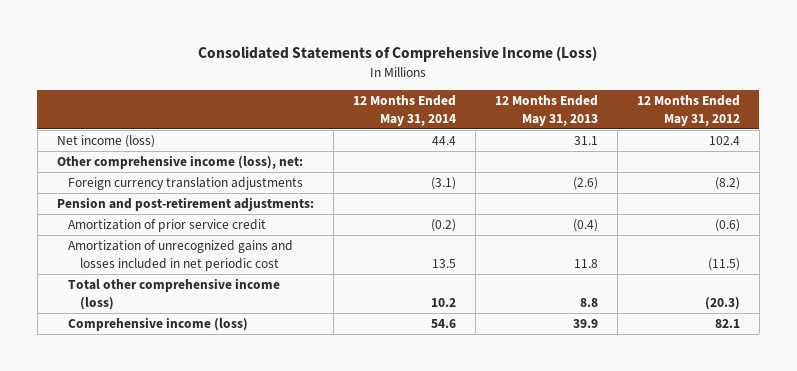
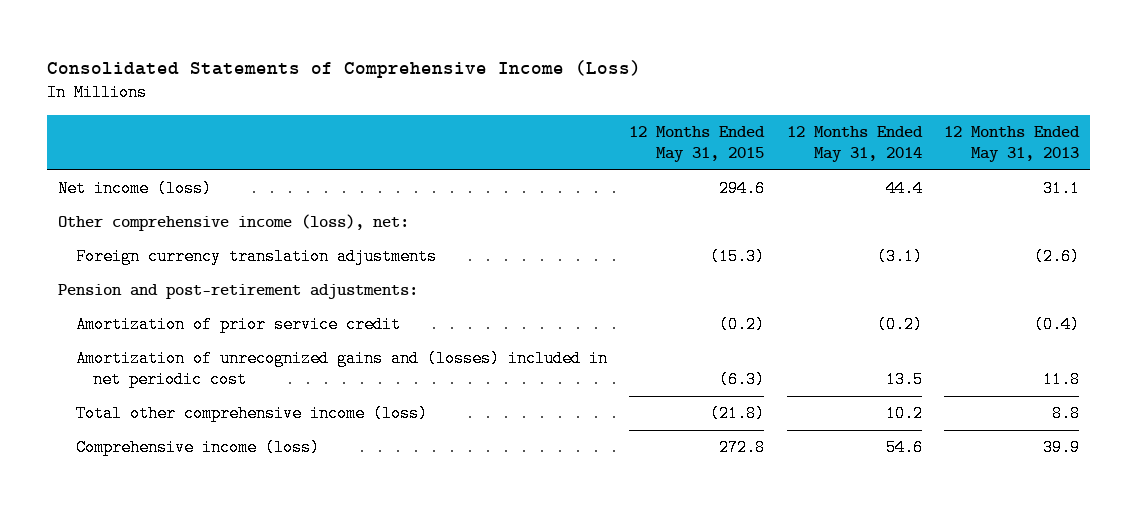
[636,95,740,126] 12 Months Ended May 31, 2012 -> none
none -> [629,125,766,163] 12 Months Ended May 31, 2015
[68,240,294,271] Amortization of unrecognized gains and losses included in net periodic cost -> [75,350,608,389] Amortization of unrecognized gains and (losses) included in net periodic cost

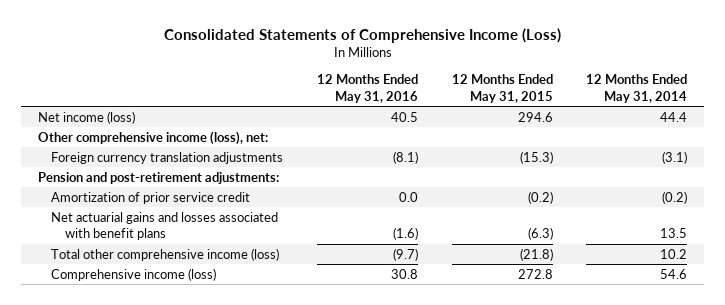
[944,125,1081,163] 12 Months Ended May 31, 2013 -> none
none -> [316,74,418,103] 12 Months Ended May 31, 2016
[75,350,608,389] Amortization of unrecognized gains and (losses) included in net periodic cost -> [51,211,279,240] Net actuarial gains and losses associated with benefit plans

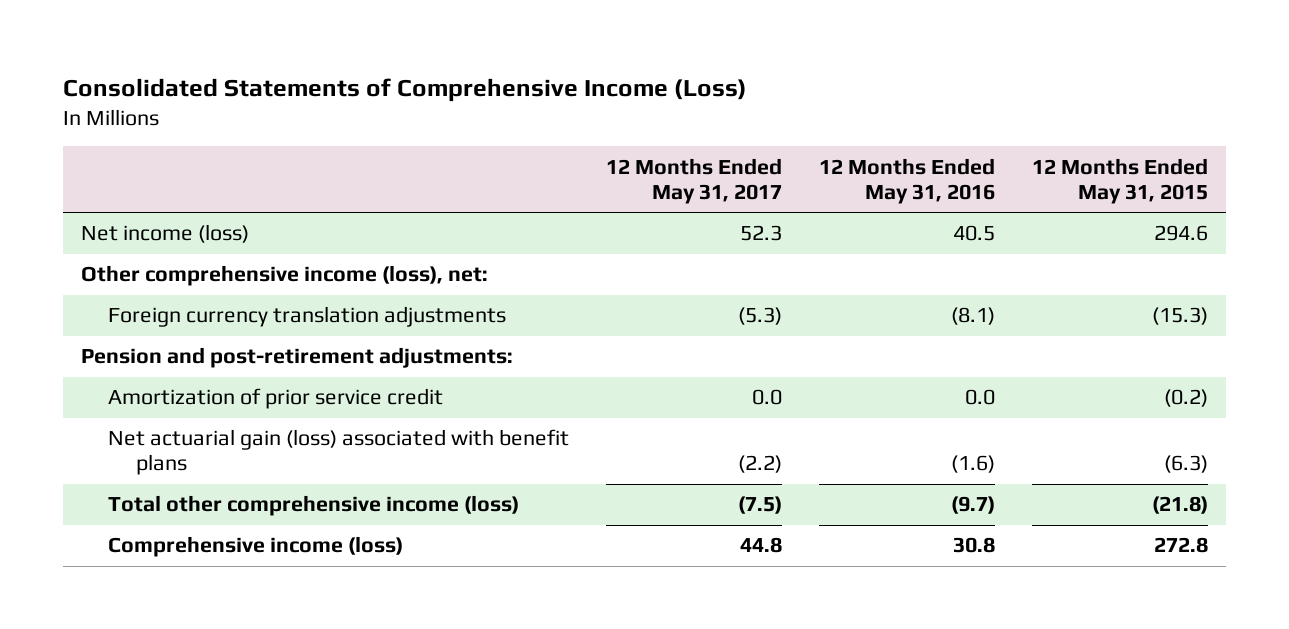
[586,74,688,103] 12 Months Ended May 31, 2014 -> none
none -> [606,157,783,204] 12 Months Ended May 31, 2017
[51,211,279,240] Net actuarial gains and losses associated with benefit plans -> [108,429,570,476] Net actuarial gain (loss) associated with benefit plans

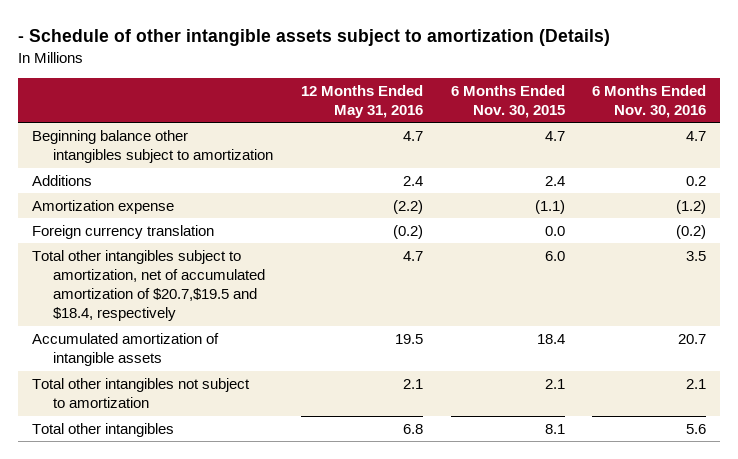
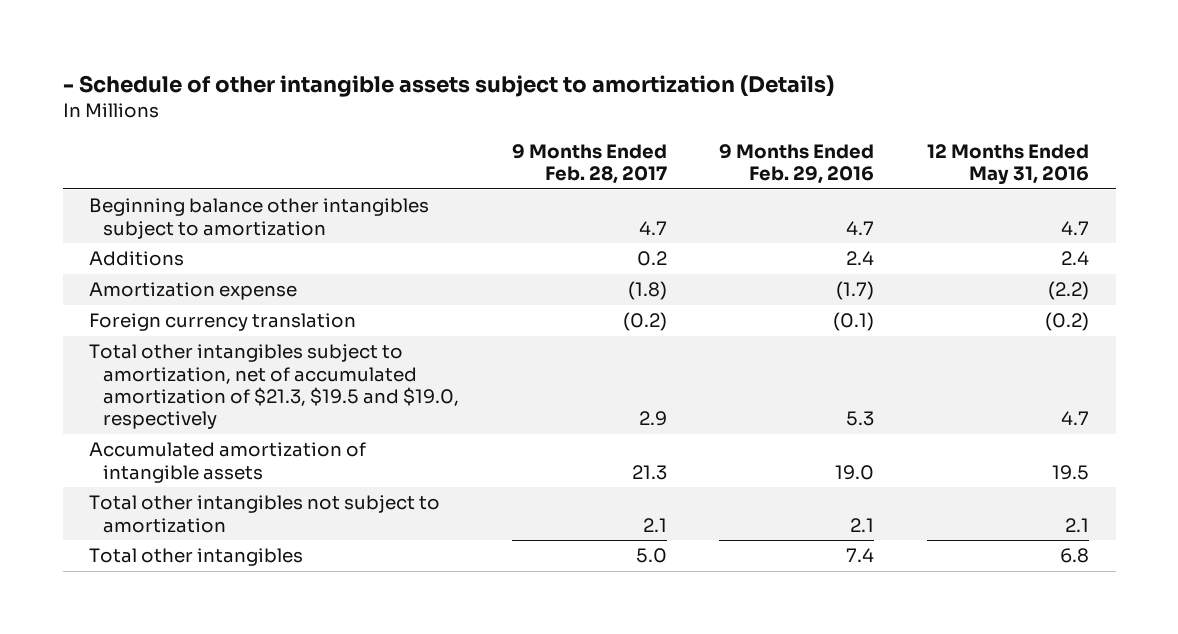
[450,84,565,118] 6 Months Ended Nov. 30, 2015 -> none
[592,84,707,118] 6 Months Ended Nov. 30, 2016 -> none
none -> [511,143,667,184] 9 Months Ended Feb. 28, 2017
none -> [719,143,875,184] 9 Months Ended Feb. 29, 2016
[32,250,266,322] Total other intangibles subject to amortization, net of accumulated amortization of $20.7,$19.5 and $18.4, respectively -> [89,344,459,430] Total other intangibles subject to amortization, net of accumulated amortization of $21.3, $19.5 and $19.0, respectively

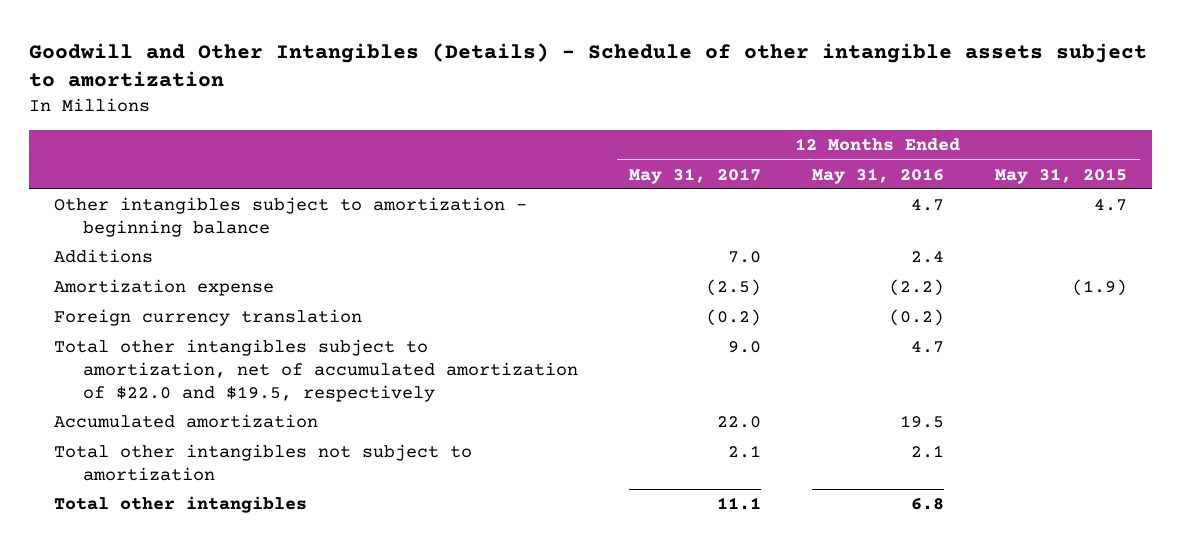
[62,74,834,97] - Schedule of other intangible assets subject to amortization (Details) -> [28,42,1147,88] Goodwill and Other Intangibles (Details) - Schedule of other intangible assets subject to amortization
[511,143,667,184] 9 Months Ended Feb. 28, 2017 -> none
[719,143,875,184] 9 Months Ended Feb. 29, 2016 -> none
none -> [629,167,762,184] May 31, 2017
none -> [994,167,1127,184] May 31, 2015
[89,198,430,239] Beginning balance other intangibles subject to amortization -> [54,197,528,238] Other intangibles subject to amortization - beginning balance
[89,344,459,430] Total other intangibles subject to amortization, net of accumulated amortization of $21.3, $19.5 and $19.0, respectively -> [54,339,579,403] Total other intangibles subject to amortization, net of accumulated amortization of $22.0 and $19.5, respectively
[89,442,367,483] Accumulated amortization of intangible assets -> [54,414,319,429] Accumulated amortization

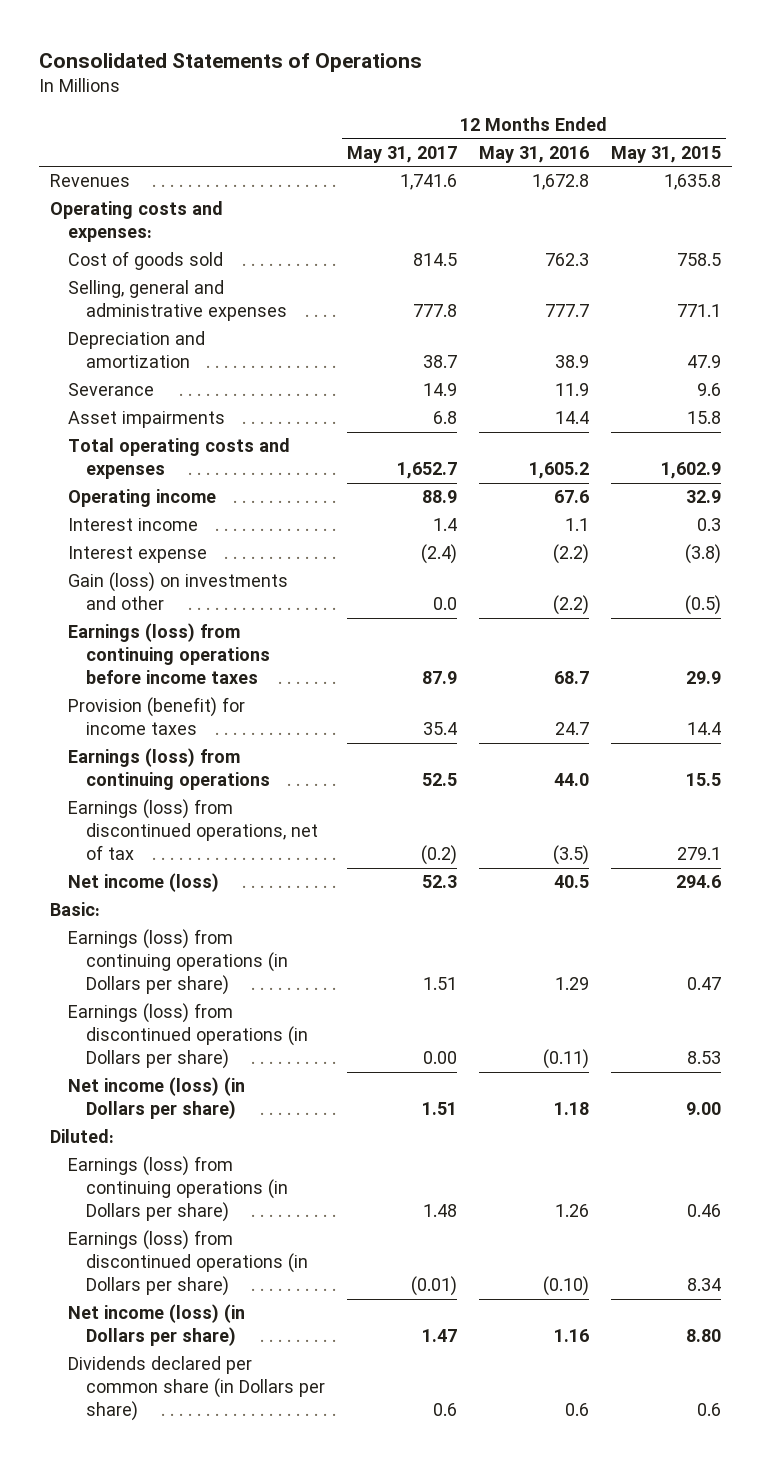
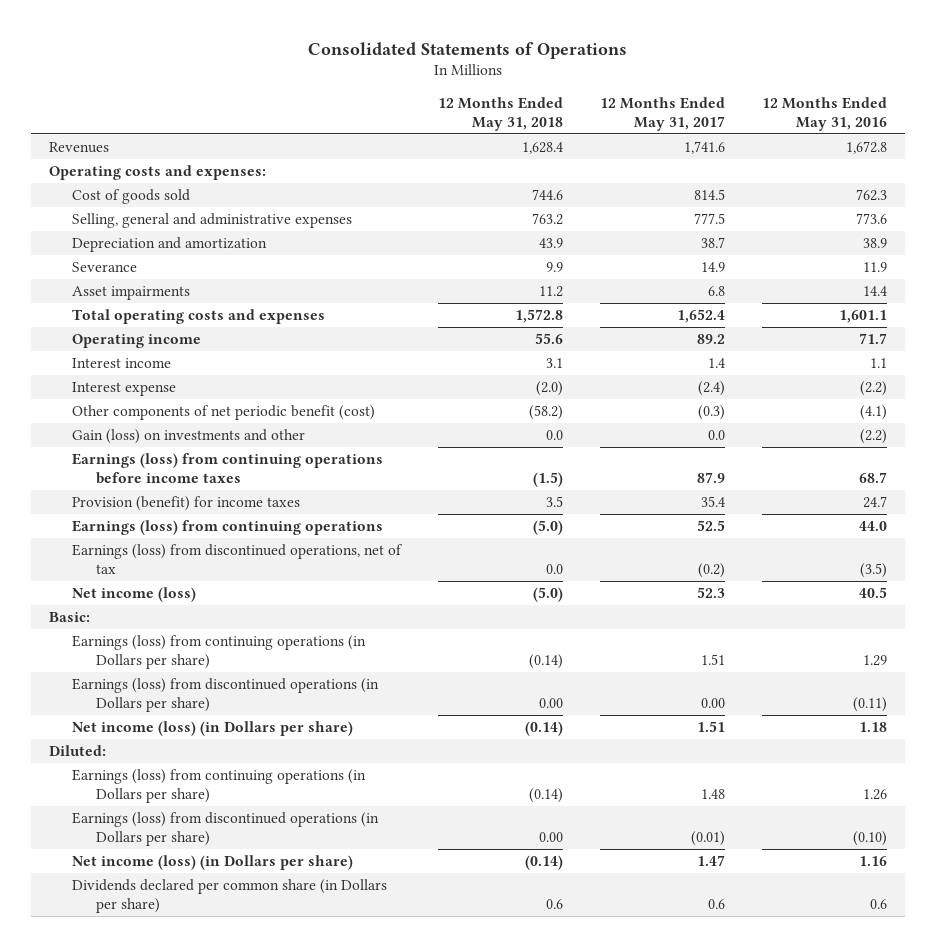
[610,145,721,163] May 31, 2015 -> none
none -> [438,96,564,131] 12 Months Ended May 31, 2018
[413,304,458,318] 777.8 -> [693,212,725,224] 777.5
[545,304,590,318] 777.7 -> [855,212,887,224] 773.6
[397,462,458,480] 1,652.7 -> [676,308,725,323] 1,652.4
[529,462,590,480] 1,605.2 -> [838,309,887,323] 1,601.1
[422,490,458,504] 88.9 -> [696,333,725,344] 89.2
[554,490,590,504] 67.6 -> [858,332,887,344] 71.7
none -> [72,404,376,420] Other components of net periodic benefit (cost)

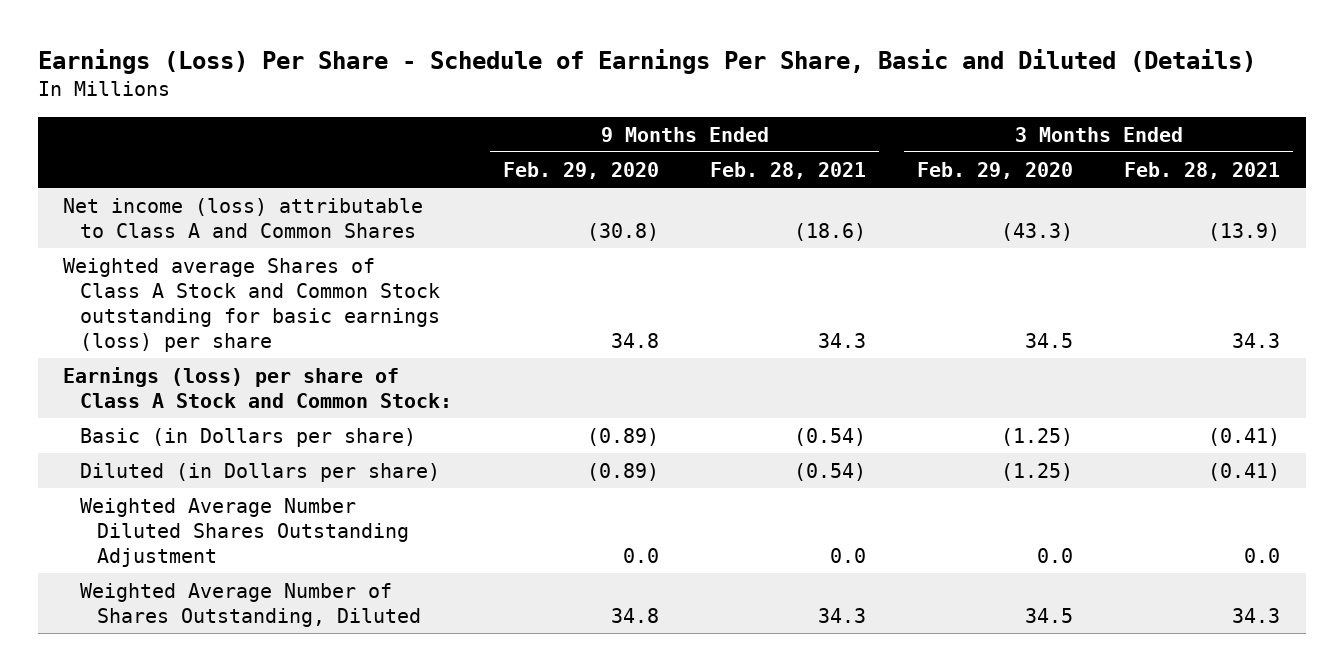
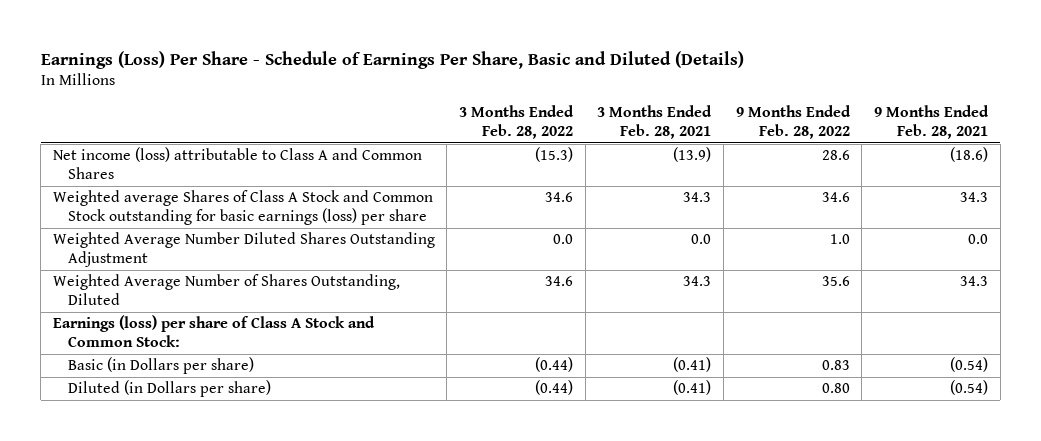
[503,161,660,179] Feb. 29, 2020 -> none
[917,161,1074,179] Feb. 29, 2020 -> none
none -> [459,105,575,139] 3 Months Ended Feb. 28, 2022
none -> [735,105,851,139] 9 Months Ended Feb. 28, 2022
[80,497,409,567] Weighted Average Number Diluted Shares Outstanding Adjustment -> [52,232,435,267] Weighted Average Number Diluted Shares Outstanding Adjustment
[80,582,421,627] Weighted Average Number of Shares Outstanding, Diluted -> [52,274,400,305] Weighted Average Number of Shares Outstanding, Diluted

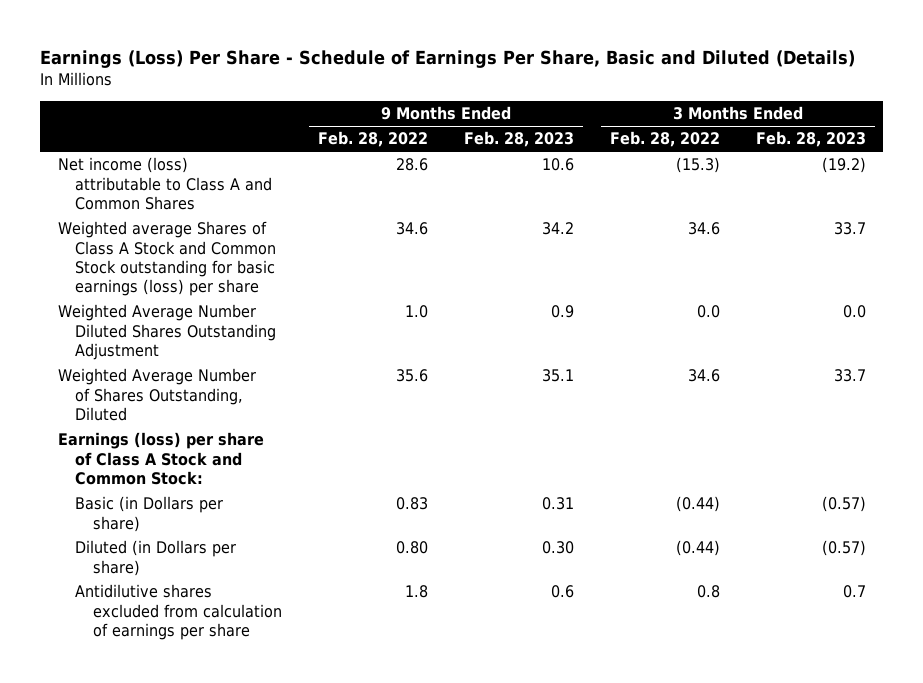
[597,105,713,139] 3 Months Ended Feb. 28, 2021 -> none
[873,105,989,139] 9 Months Ended Feb. 28, 2021 -> none
none -> [463,131,574,148] Feb. 28, 2023
none -> [755,131,866,148] Feb. 28, 2023
none -> [75,584,283,640] Antidilutive shares excluded from calculation of earnings per share

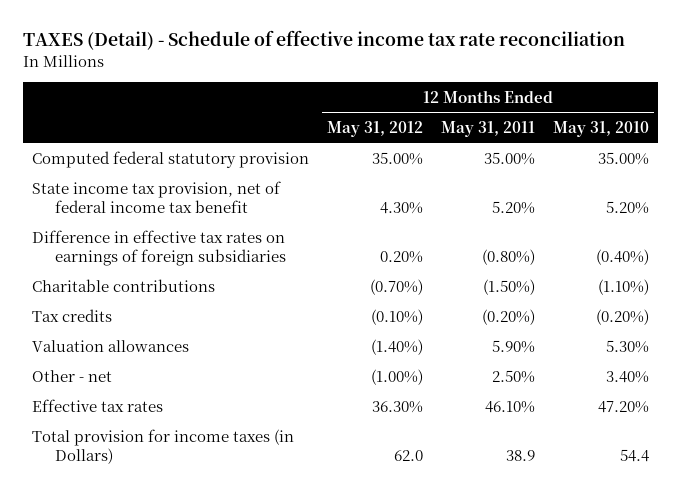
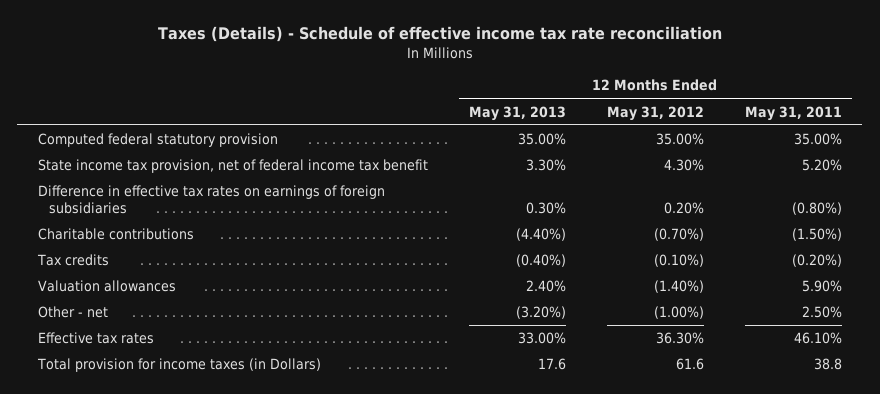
[22,30,625,51] TAXES (Detail) - Schedule of effective income tax rate reconciliation -> [157,26,722,43] Taxes (Details) - Schedule of effective income tax rate reconciliation
[553,120,650,137] May 31, 2010 -> none
none -> [468,105,566,121] May 31, 2013
[393,449,423,461] 62.0 -> [675,358,704,371] 61.6
[506,449,536,461] 38.9 -> [813,358,842,371] 38.8

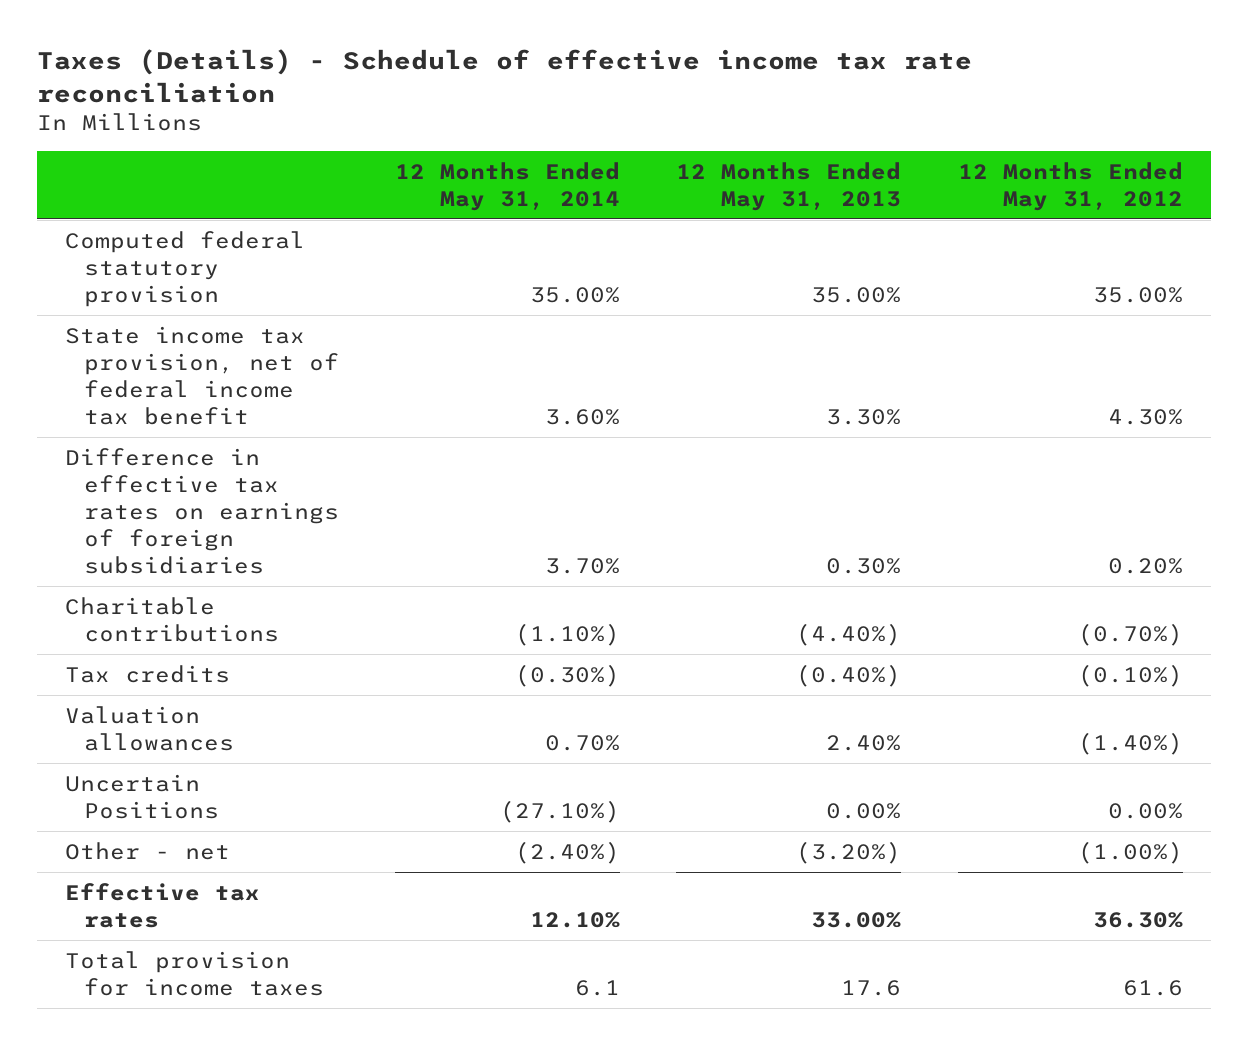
[744,105,842,121] May 31, 2011 -> none
none -> [395,161,621,211] 12 Months Ended May 31, 2014
none -> [65,773,219,819] Uncertain Positions
[36,358,321,373] Total provision for income taxes (in Dollars) -> [65,950,324,996] Total provision for income taxes

